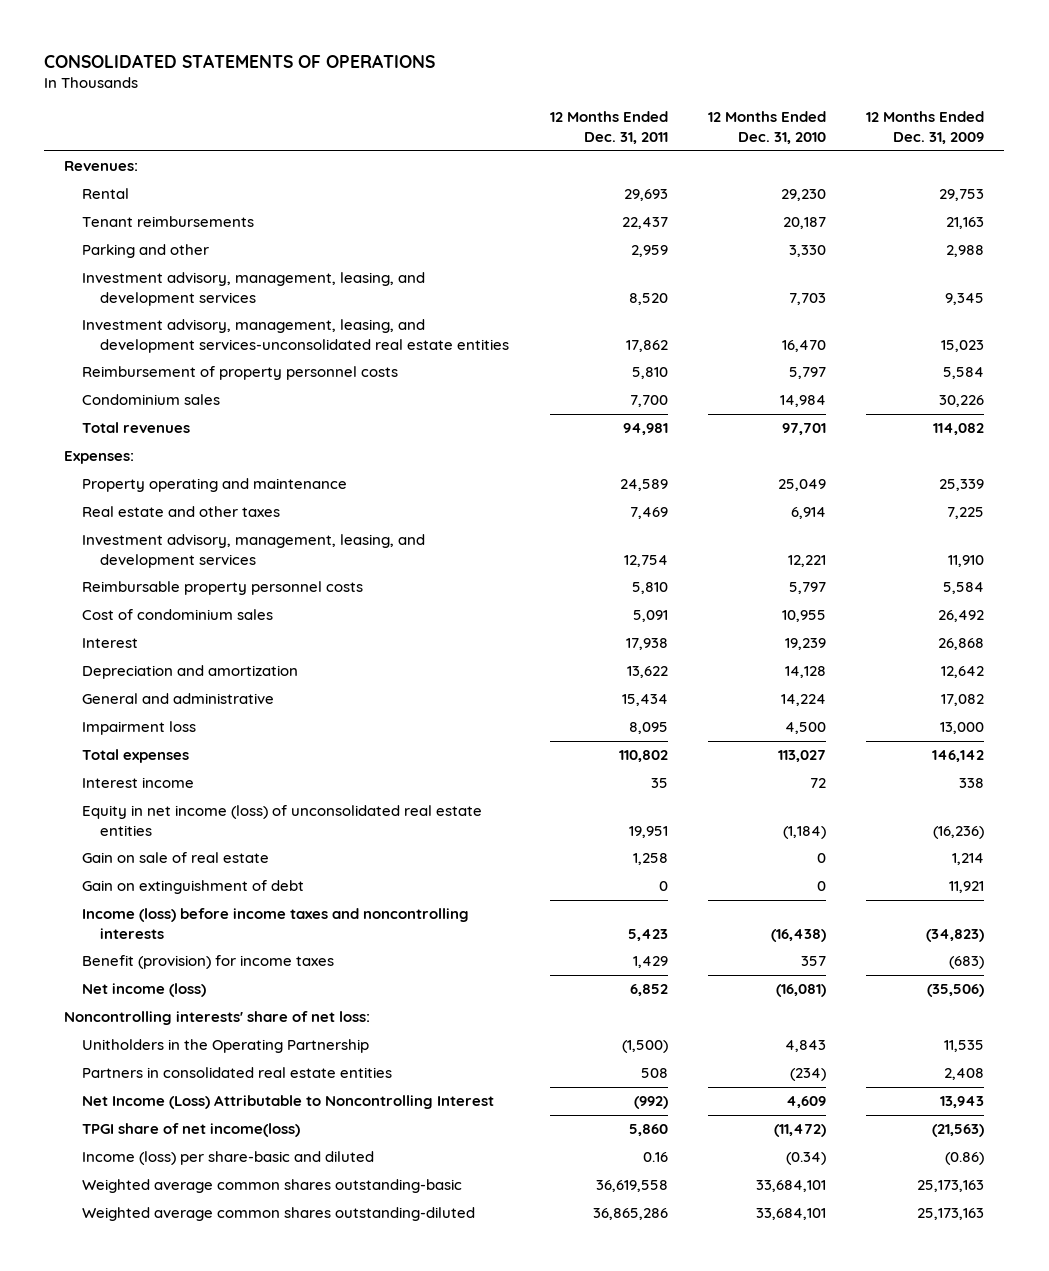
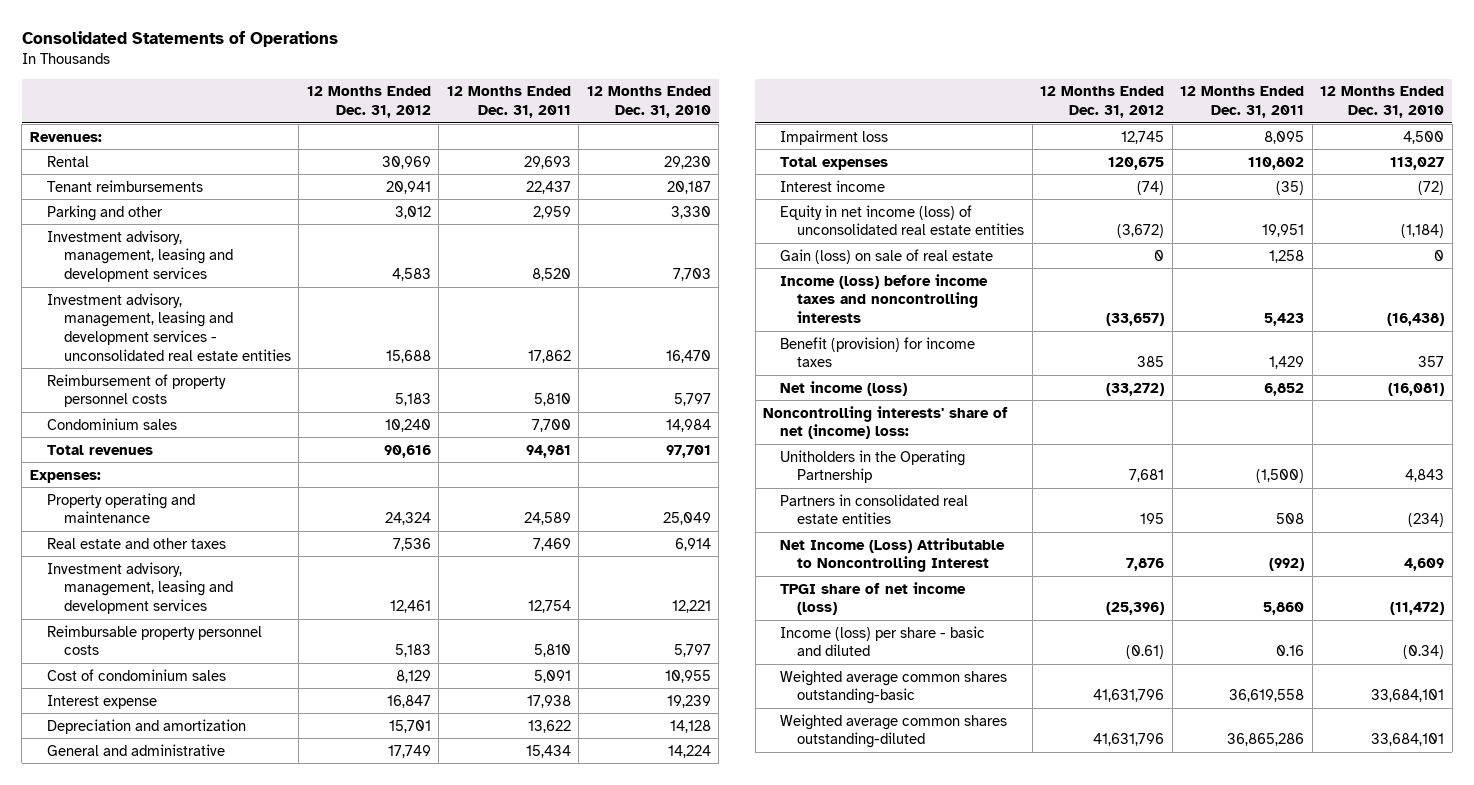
[44,53,436,68] CONSOLIDATED STATEMENTS OF OPERATIONS -> [21,31,338,48] Consolidated Statements of Operations
[866,111,985,145] 12 Months Ended Dec. 31, 2009 -> none
none -> [306,86,431,118] 12 Months Ended Dec. 31, 2012
[82,272,426,306] Investment advisory, management, leasing, and development services -> [46,229,233,283] Investment advisory, management, leasing and development services
[82,319,510,353] Investment advisory, management, leasing, and development services-unconsolidated real estate entities -> [46,292,291,361] Investment advisory, management, leasing and development services - unconsolidated real estate entities
[82,534,426,568] Investment advisory, management, leasing, and development services -> [46,561,233,615] Investment advisory, management, leasing and development services
[82,638,139,649] Interest -> [46,694,157,709] Interest expense
[650,778,668,789] 35 -> [1276,180,1305,195] (35)
[810,778,827,789] 72 -> [1418,180,1445,195] (72)
[82,880,305,895] Gain on extinguishment of debt -> none
[82,852,270,864] Gain on sale of real estate -> [780,248,994,264] Gain (loss) on sale of real estate
[64,1011,371,1026] Noncontrolling interests' share of net loss: -> [763,405,1009,440] Noncontrolling interests' share of net (income) loss:
[82,1123,301,1138] TPGI share of net income(loss) -> [780,581,967,616] TPGI share of net income (loss)
[82,1151,375,1166] Income (loss) per share-basic and diluted -> [780,625,986,657] Income (loss) per share - basic and diluted

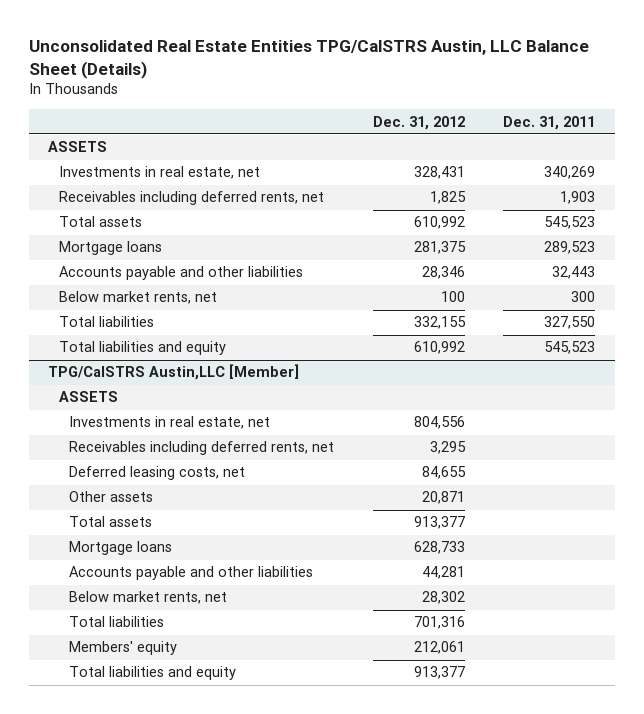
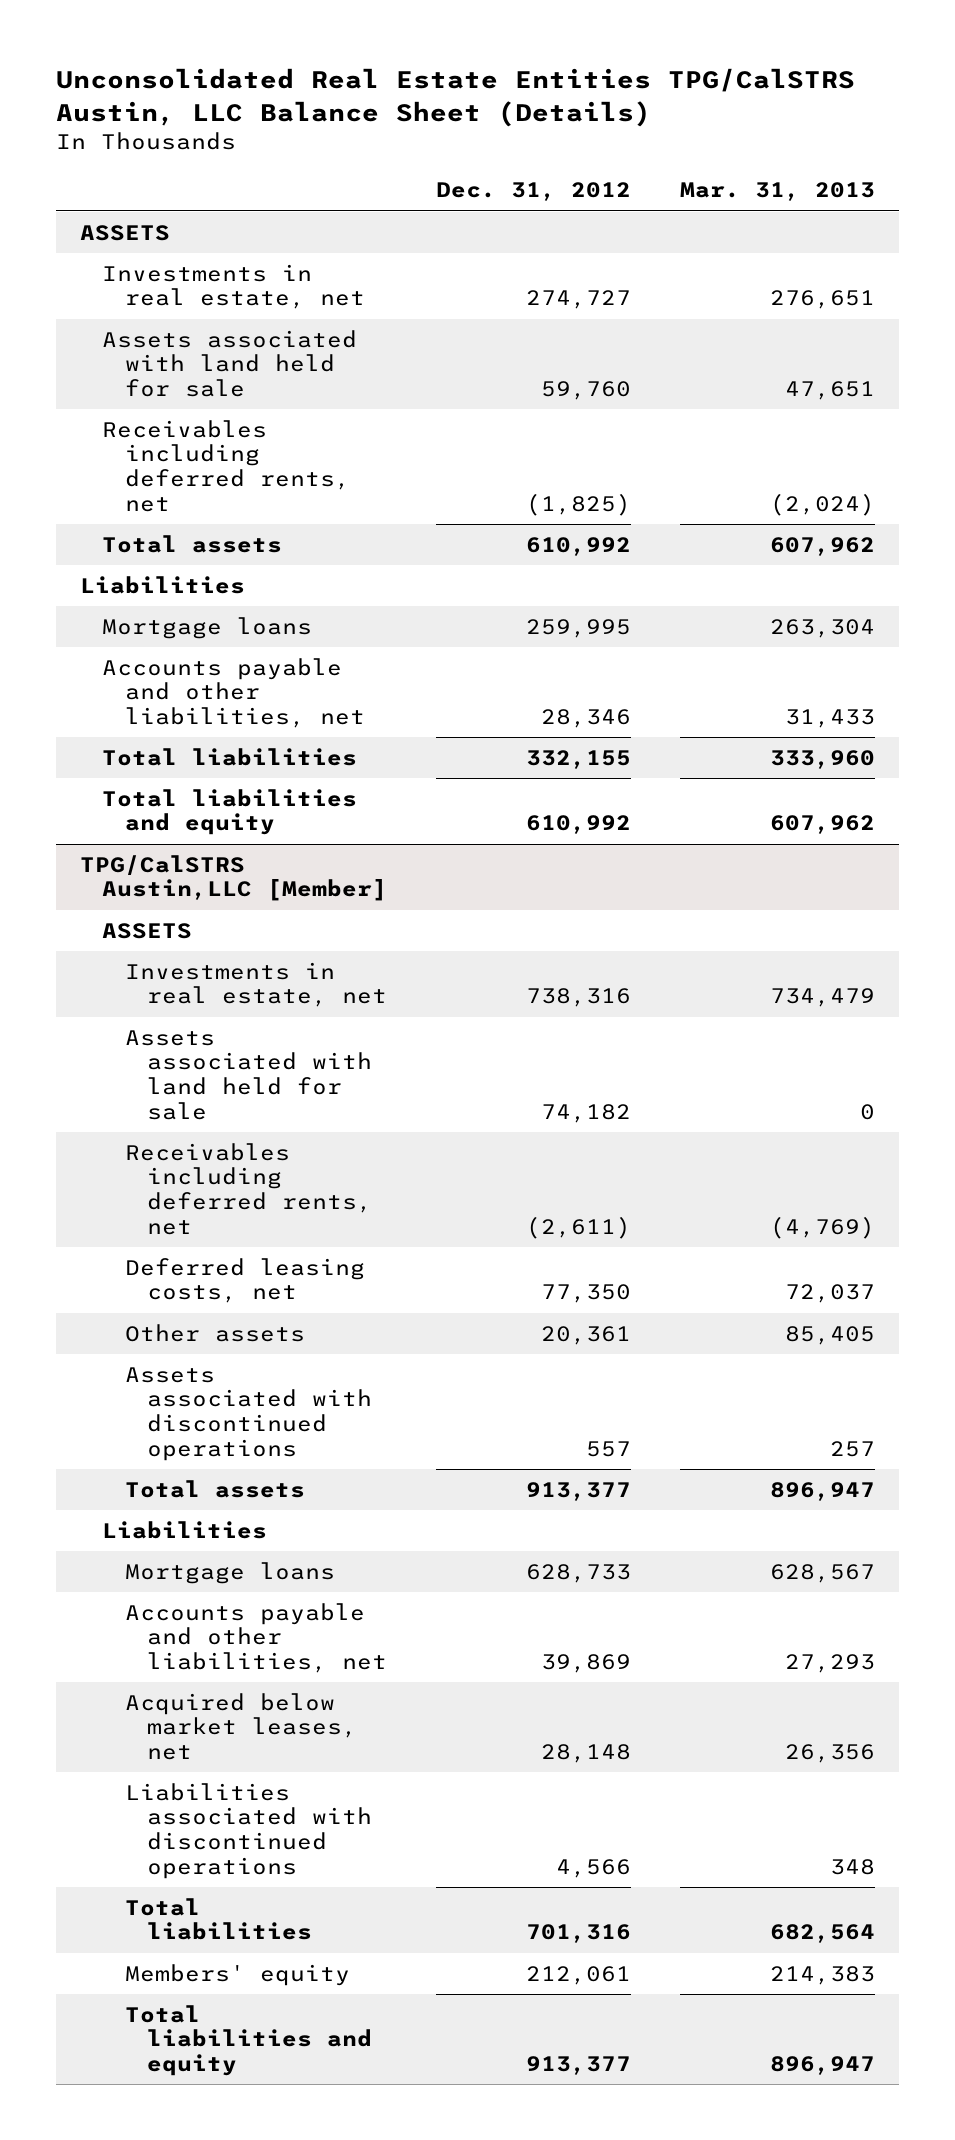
[503,115,596,130] Dec. 31, 2011 -> none
none -> [680,182,876,202] Mar. 31, 2013
[413,166,465,180] 328,431 -> [526,290,632,310] 274,727
none -> [102,329,358,397] Assets associated with land held for sale
[429,191,466,205] 1,825 -> [526,492,632,516] (1,825)
[58,291,217,305] Below market rents, net -> none
none -> [80,575,246,594] Liabilities
[413,241,466,255] 281,375 -> [526,618,632,638] 259,995
[58,266,303,281] Accounts payable and other liabilities -> [102,657,365,728] Accounts payable and other liabilities, net
[413,416,465,430] 804,556 -> [526,988,632,1008] 738,316
none -> [124,1029,372,1120] Assets associated with land held for sale
[429,441,466,455] 3,295 -> [526,1215,632,1239] (2,611)
[421,466,466,480] 84,655 -> [541,1284,632,1304] 77,350
[421,491,465,505] 20,871 -> [541,1325,632,1345] 20,361
none -> [124,1366,372,1461] Assets associated with discontinued operations
none -> [102,1520,268,1539] Liabilities
[69,566,314,581] Accounts payable and other liabilities -> [124,1602,387,1673] Accounts payable and other liabilities, net
[421,566,465,580] 44,281 -> [541,1653,632,1673] 39,869
[69,591,228,605] Below market rents, net -> [124,1692,357,1760] Acquired below market leases, net
[421,591,465,605] 28,302 -> [541,1743,632,1763] 28,148
none -> [124,1782,372,1879] Liabilities associated with discontinued operations

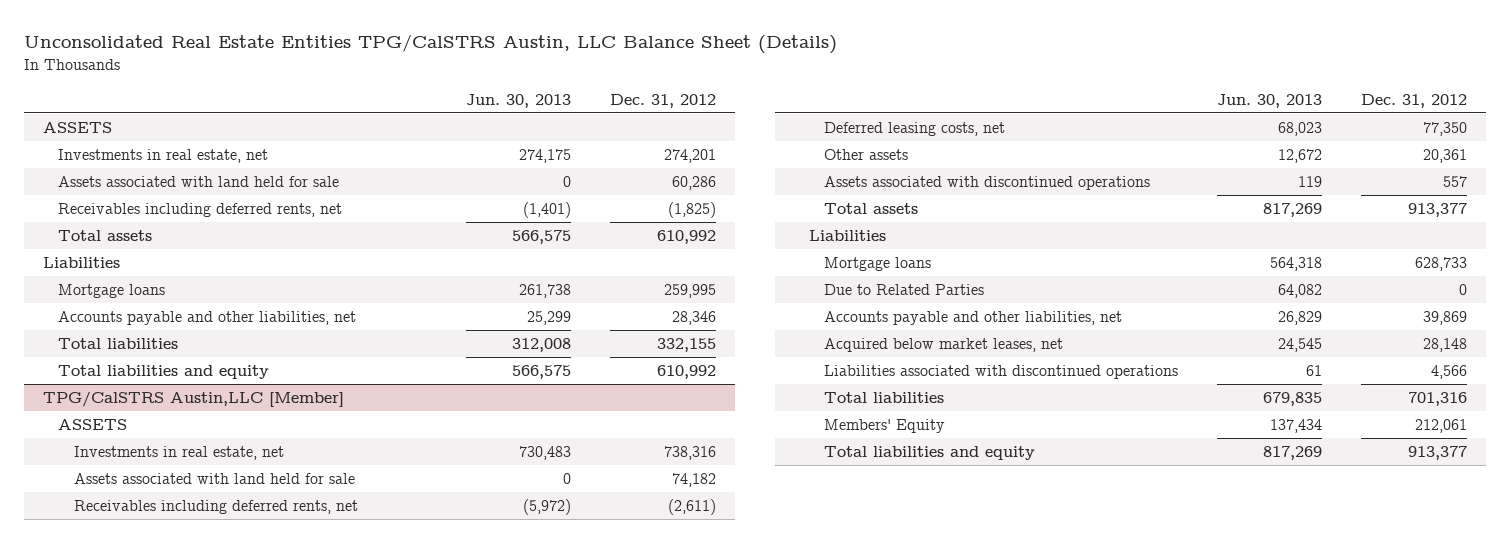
[680,182,876,202] Mar. 31, 2013 -> none
none -> [466,93,572,108] Jun. 30, 2013
[526,290,632,310] 274,727 -> [663,149,716,164] 274,201
[541,380,632,400] 59,760 -> [671,176,716,191] 60,286
none -> [824,284,985,296] Due to Related Parties
[124,1963,350,1986] Members' equity -> [824,419,946,434] Members' Equity

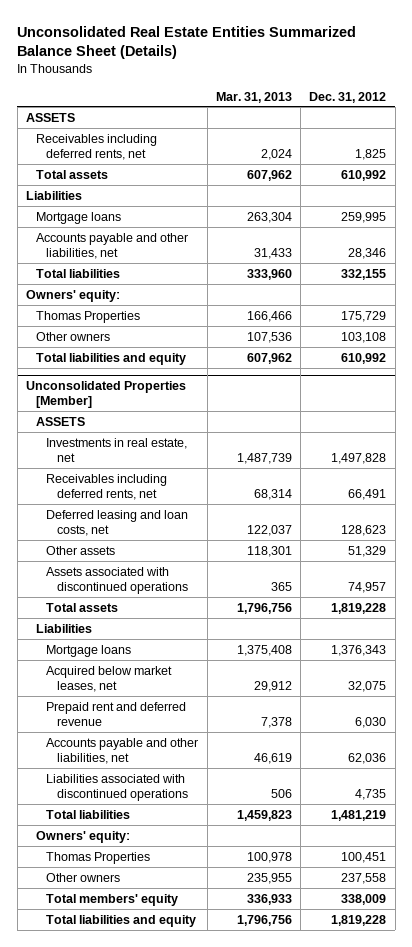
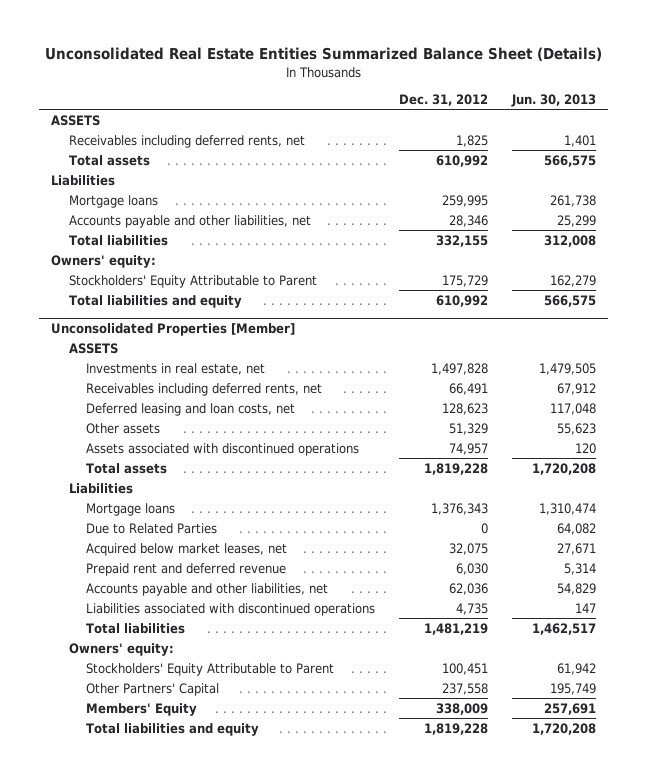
[215,91,292,103] Mar. 31, 2013 -> none
none -> [510,94,596,108] Jun. 30, 2013
[36,331,111,341] Other owners -> none
[36,310,141,323] Thomas Properties -> [68,274,317,288] Stockholders' Equity Attributable to Parent
none -> [85,522,217,534] Due to Related Parties
[46,851,151,864] Thomas Properties -> [85,662,334,676] Stockholders' Equity Attributable to Parent
[46,872,121,882] Other owners -> [85,682,219,696] Other Partners' Capital
[46,893,179,906] Total members' equity -> [85,702,197,716] Members' Equity

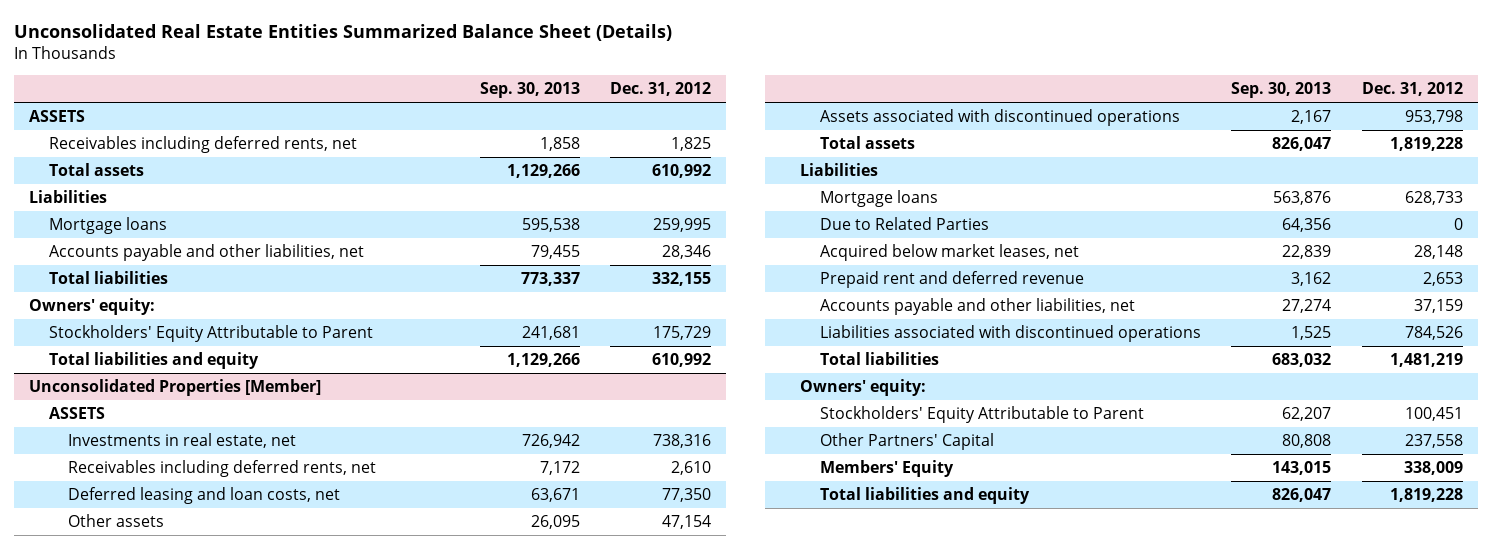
[510,94,596,108] Jun. 30, 2013 -> none
none -> [479,82,580,99] Sep. 30, 2013
[430,362,488,375] 1,497,828 -> [653,434,712,449] 738,316
[448,382,488,395] 66,491 -> [671,461,712,476] 2,610
[441,402,488,415] 128,623 -> [662,488,712,503] 77,350
[448,422,488,435] 51,329 -> [662,515,712,530] 47,154
[448,442,488,455] 74,957 -> [1404,110,1463,125] 953,798
[430,502,488,515] 1,376,343 -> [1404,191,1463,206] 628,733
[448,542,488,555] 32,075 -> [1413,245,1463,260] 28,148
[455,562,488,575] 6,030 -> [1422,272,1463,287] 2,653
[448,582,488,595] 62,036 -> [1413,299,1463,314] 37,159
[455,602,488,615] 4,735 -> [1404,326,1463,341] 784,526

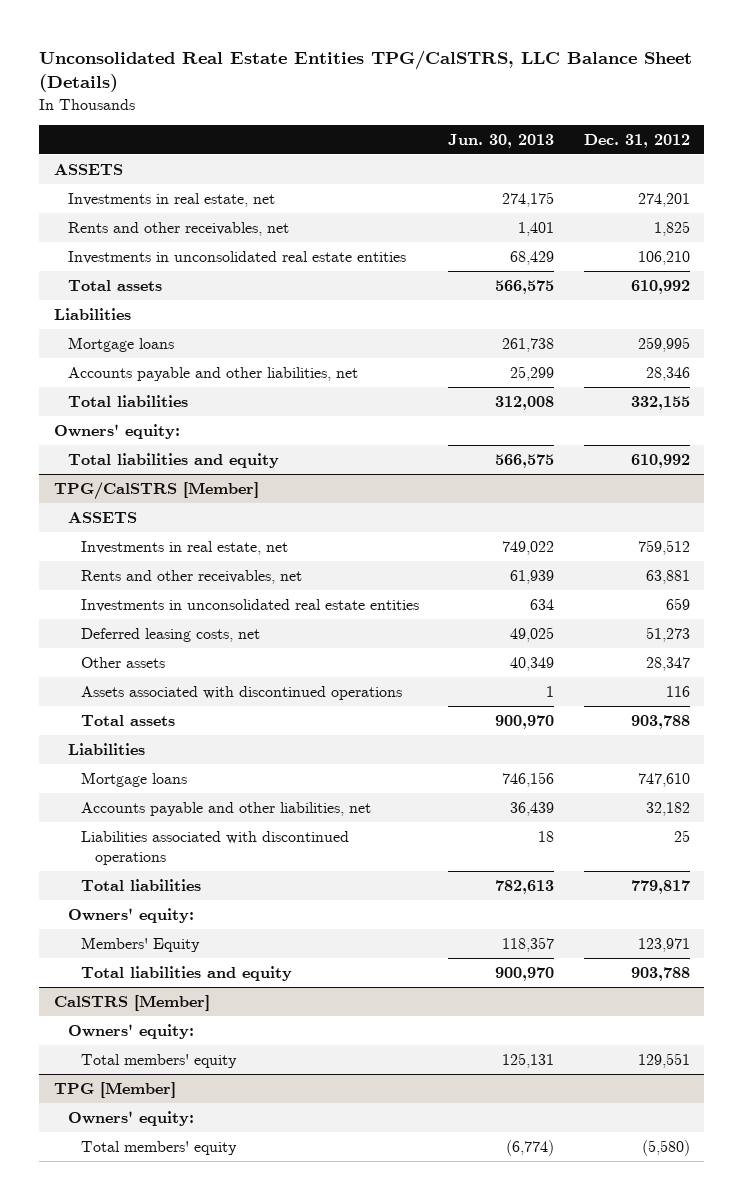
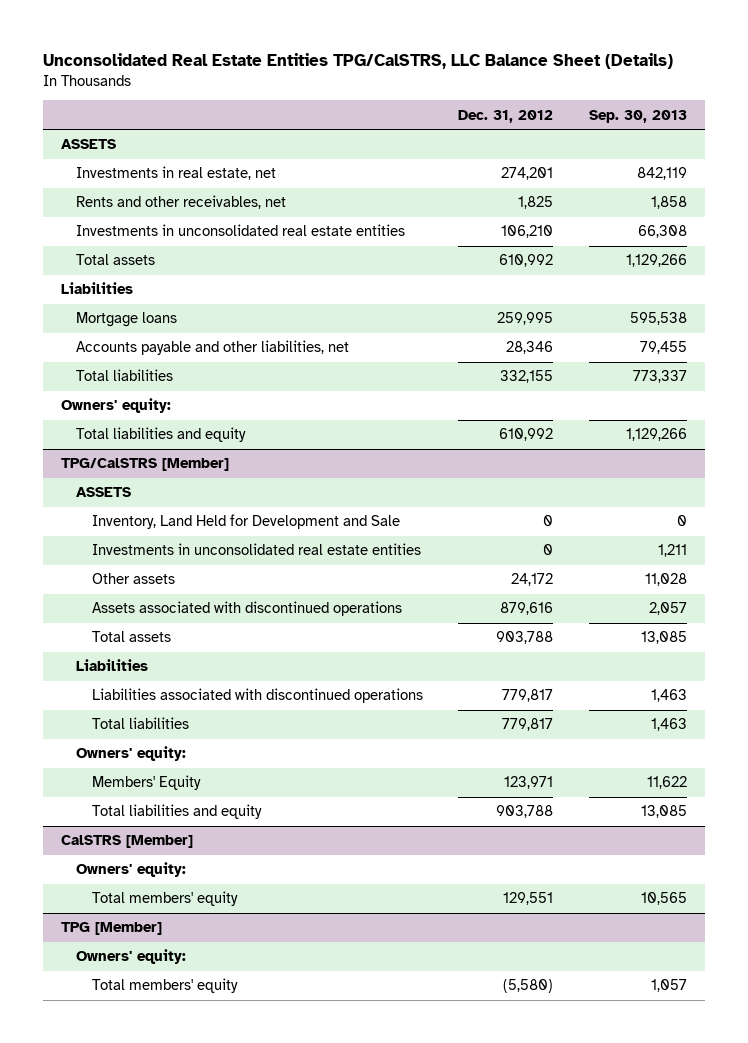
[448,134,555,149] Jun. 30, 2013 -> none
none -> [589,109,688,123] Sep. 30, 2013
[81,540,289,555] Investments in real estate, net -> none
[81,569,303,584] Rents and other receivables, net -> none
[81,627,261,642] Deferred leasing costs, net -> none
none -> [91,514,400,530] Inventory, Land Held for Development and Sale
[665,597,690,610] 659 -> [543,544,554,556] 0
[645,656,690,671] 28,347 -> [511,573,554,587] 24,172
[665,685,690,697] 116 -> [500,602,554,616] 879,616
[81,771,188,787] Mortgage loans -> none
[81,801,372,816] Accounts payable and other liabilities, net -> none
[673,829,690,842] 25 -> [502,689,554,703] 779,817

